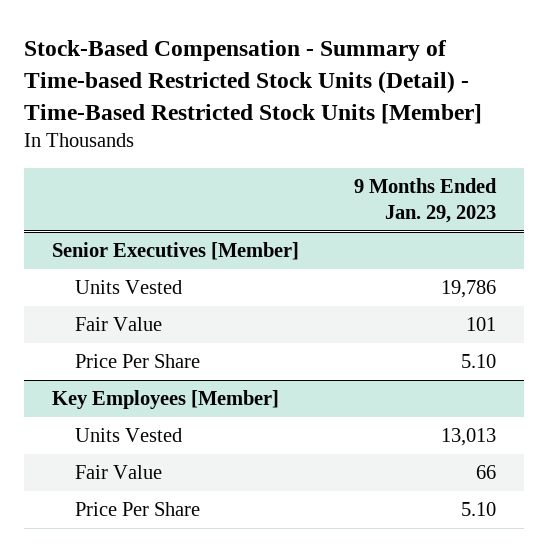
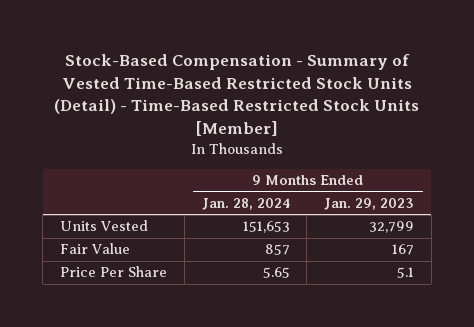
[23,39,482,124] Stock-Based Compensation - Summary of Time-based Restricted Stock Units (Detail) - Time-Based Restricted Stock Units [Member] -> [54,53,420,137] Stock-Based Compensation - Summary of Vested Time-Based Restricted Stock Units (Detail) - Time-Based Restricted Stock Units [Member]
none -> [201,197,290,210] Jan. 28, 2024
[51,242,299,261] Senior Executives [Member] -> none
[51,390,279,410] Key Employees [Member] -> none
[74,428,182,443] Units Vested -> none
[74,465,162,480] Fair Value -> none
[74,502,200,517] Price Per Share -> none
[441,280,497,299] 19,786 -> [369,221,415,234] 32,799
[466,317,497,332] 101 -> [392,244,415,256] 167
[461,354,497,369] 5.10 -> [397,267,415,279] 5.1

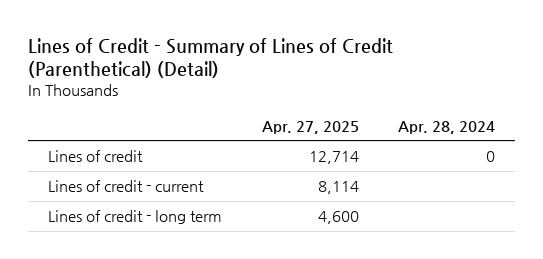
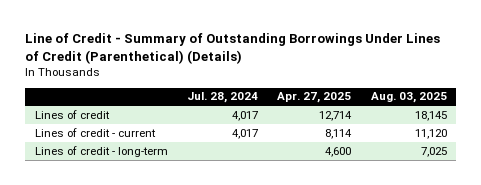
[28,37,394,79] Lines of Credit - Summary of Lines of Credit (Parenthetical) (Detail) -> [24,32,440,64] Line of Credit - Summary of Outstanding Borrowings Under Lines of Credit (Parenthetical) (Details)
[398,120,496,134] Apr. 28, 2024 -> none
none -> [186,92,258,104] Jul. 28, 2024
none -> [370,92,447,104] Aug. 03, 2025
[47,210,222,225] Lines of credit - long term -> [34,145,168,157] Lines of credit - long-term

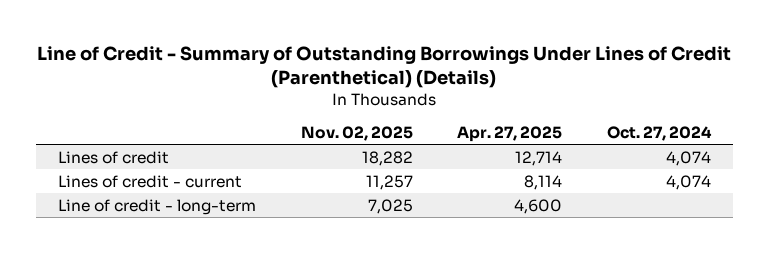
[186,92,258,104] Jul. 28, 2024 -> none
[370,92,447,104] Aug. 03, 2025 -> none
none -> [300,126,413,142] Nov. 02, 2025
none -> [606,126,712,142] Oct. 27, 2024
[34,145,168,157] Lines of credit - long-term -> [58,198,257,215] Line of credit - long-term

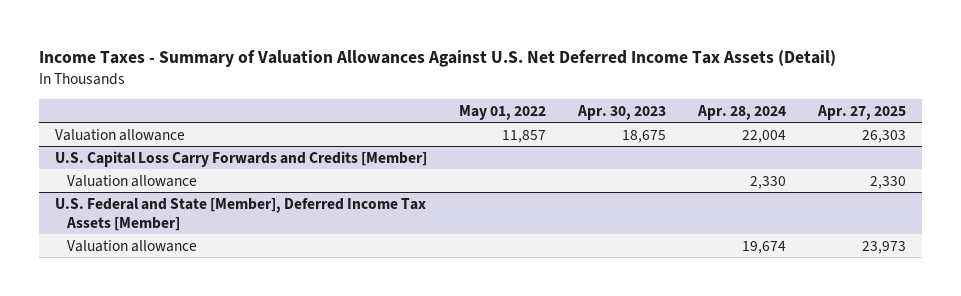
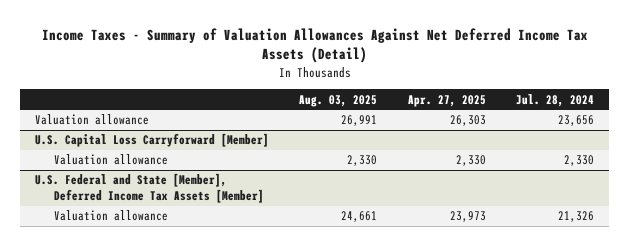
[38,49,836,67] Income Taxes - Summary of Valuation Allowances Against U.S. Net Deferred Income Tax Assets (Detail) -> [41,27,588,64] Income Taxes - Summary of Valuation Allowances Against Net Deferred Income Tax Assets (Detail)
[459,104,547,120] May 01, 2022 -> none
[577,104,667,120] Apr. 30, 2023 -> none
[697,104,787,120] Apr. 28, 2024 -> none
none -> [299,94,378,107] Aug. 03, 2025
none -> [516,93,595,107] Jul. 28, 2024
[55,150,428,167] U.S. Capital Loss Carry Forwards and Credits [Member] -> [35,133,270,148] U.S. Capital Loss Carryforward [Member]

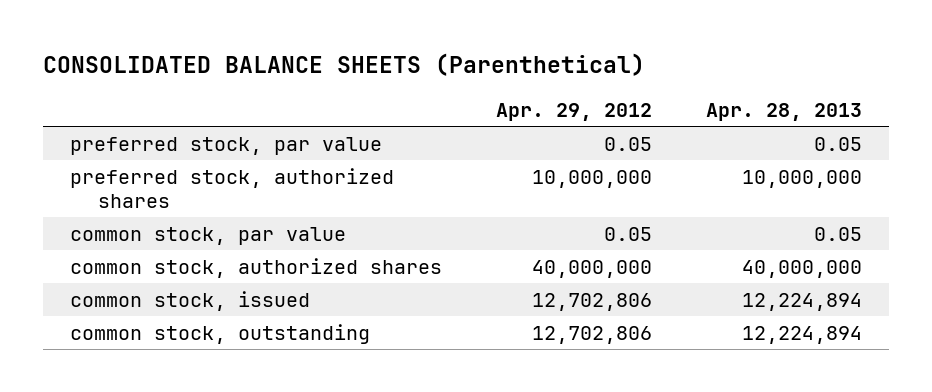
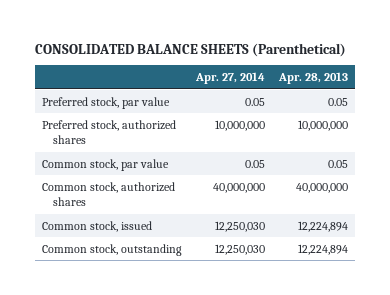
[495,102,652,121] Apr. 29, 2012 -> none
none -> [195,72,266,85] Apr. 27, 2014
[69,136,382,155] preferred stock, par value -> [42,96,171,109] Preferred stock, par value
[69,167,394,208] preferred stock, authorized shares -> [42,119,177,144] Preferred stock, authorized shares
[69,226,346,245] common stock, par value -> [42,158,170,171] Common stock, par value
[69,257,442,278] common stock, authorized shares -> [42,181,176,206] Common stock, authorized shares
[69,290,310,311] common stock, issued -> [42,220,153,232] Common stock, issued
[69,323,370,344] common stock, outstanding -> [42,243,183,256] Common stock, outstanding

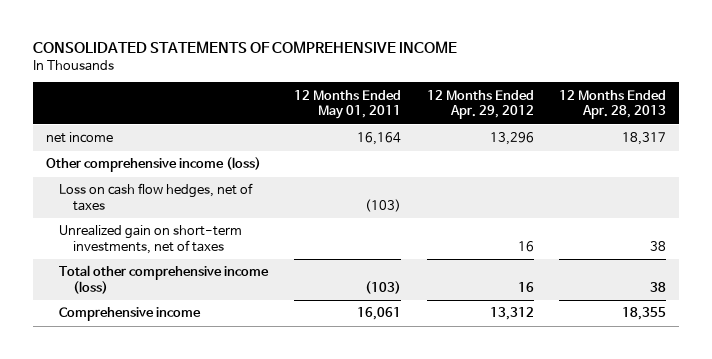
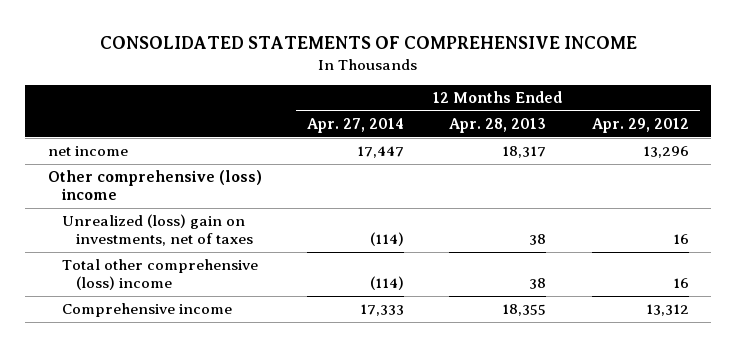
[293,89,401,120] 12 Months Ended May 01, 2011 -> none
none -> [307,117,405,133] Apr. 27, 2014
[59,183,254,212] Loss on cash flow hedges, net of taxes -> none
[45,157,261,173] Other comprehensive income (loss) -> [47,170,262,201] Other comprehensive (loss) income
[59,225,243,255] Unrealized gain on short-term investments, net of taxes -> [62,214,254,247] Unrealized (loss) gain on investments, net of taxes
[59,265,270,295] Total other comprehensive income (loss) -> [62,259,259,291] Total other comprehensive (loss) income

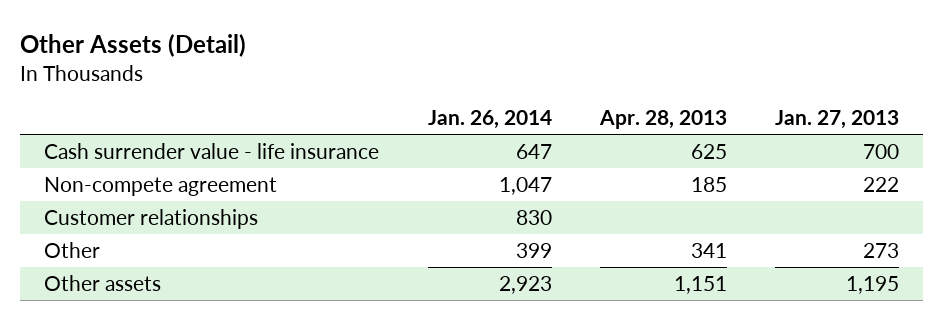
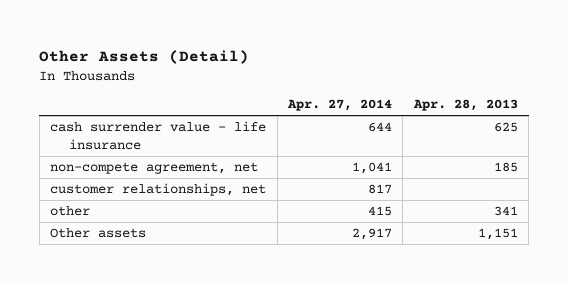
[427,110,552,130] Jan. 26, 2014 -> none
[775,110,900,130] Jan. 27, 2013 -> none
none -> [287,99,393,112] Apr. 27, 2014
[44,142,380,159] Cash surrender value - life insurance -> [50,121,267,150] cash surrender value - life insurance
[44,176,278,196] Non-compete agreement -> [50,162,259,175] non-compete agreement, net
[44,208,259,229] Customer relationships -> [50,183,267,197] customer relationships, net
[44,241,101,258] Other -> [50,206,91,217] other

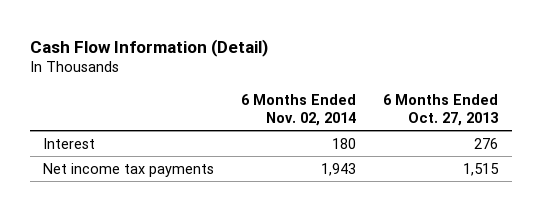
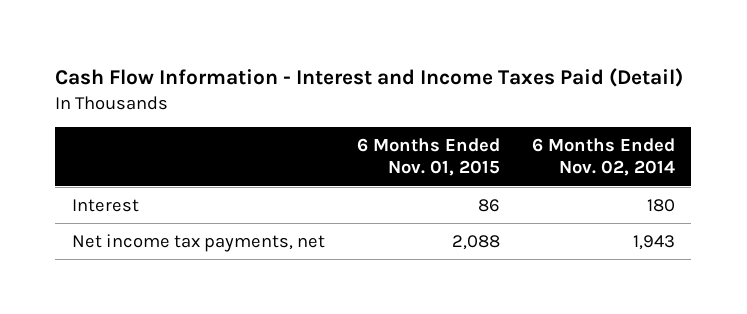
[29,38,268,57] Cash Flow Information (Detail) -> [55,67,684,87] Cash Flow Information - Interest and Income Taxes Paid (Detail)
[383,93,499,126] 6 Months Ended Oct. 27, 2013 -> none
none -> [356,138,500,177] 6 Months Ended Nov. 01, 2015
[43,162,215,177] Net income tax payments -> [71,233,325,252] Net income tax payments, net

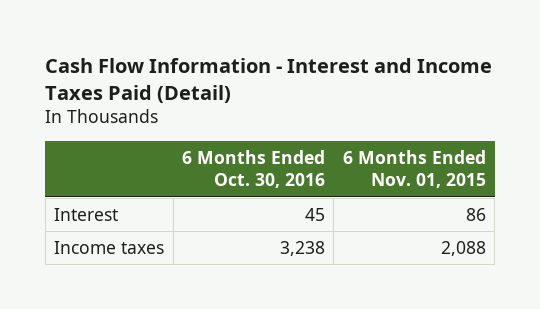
[532,138,676,177] 6 Months Ended Nov. 02, 2014 -> none
none -> [181,150,325,189] 6 Months Ended Oct. 30, 2016
[71,233,325,252] Net income tax payments, net -> [54,241,165,255] Income taxes

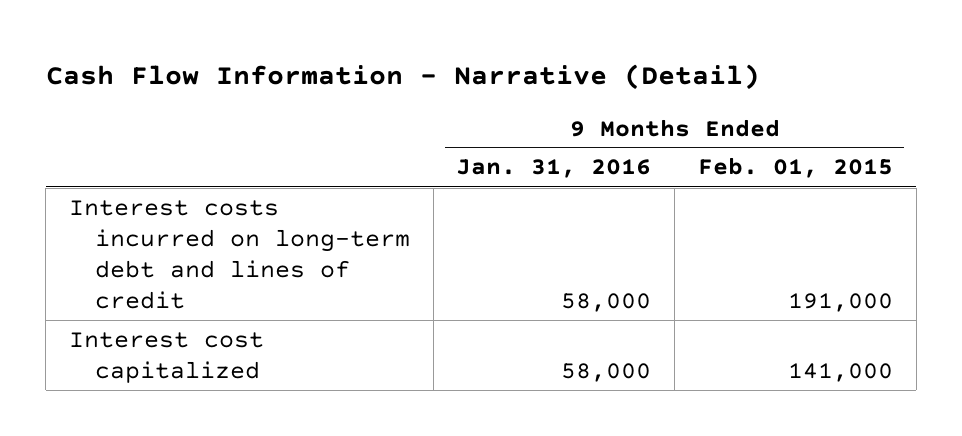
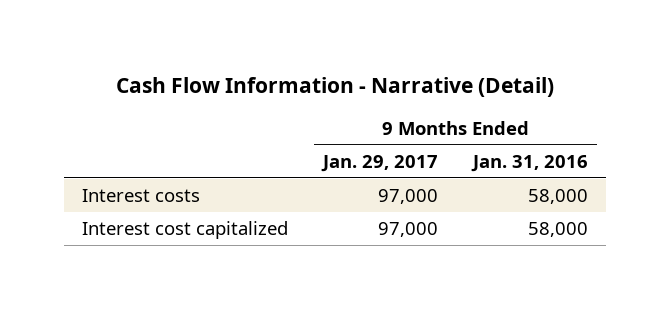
[697,157,893,179] Feb. 01, 2015 -> none
none -> [321,154,439,172] Jan. 29, 2017
[68,199,410,310] Interest costs incurred on long-term debt and lines of credit -> [81,189,200,203] Interest costs

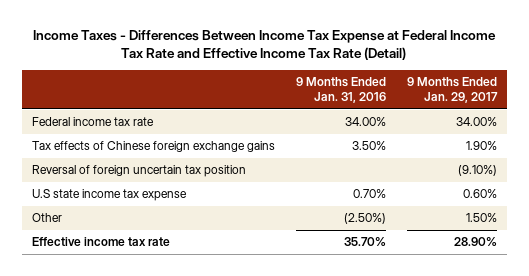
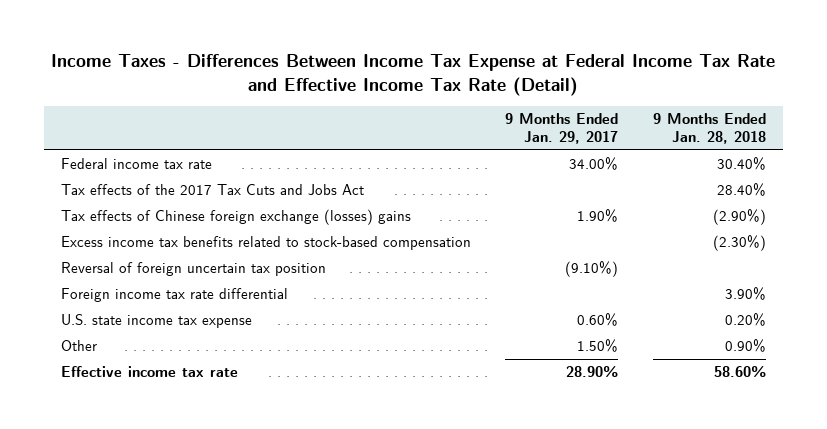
[295,77,386,104] 9 Months Ended Jan. 31, 2016 -> none
none -> [652,112,766,145] 9 Months Ended Jan. 28, 2018
none -> [60,184,364,196] Tax effects of the 2017 Tax Cuts and Jobs Act
[32,141,276,153] Tax effects of Chinese foreign exchange gains -> [60,209,411,226] Tax effects of Chinese foreign exchange (losses) gains
none -> [60,236,471,251] Excess income tax benefits related to stock-based compensation
none -> [60,288,288,303] Foreign income tax rate differential
[32,189,188,202] U.S state income tax expense -> [60,314,252,329] U.S. state income tax expense

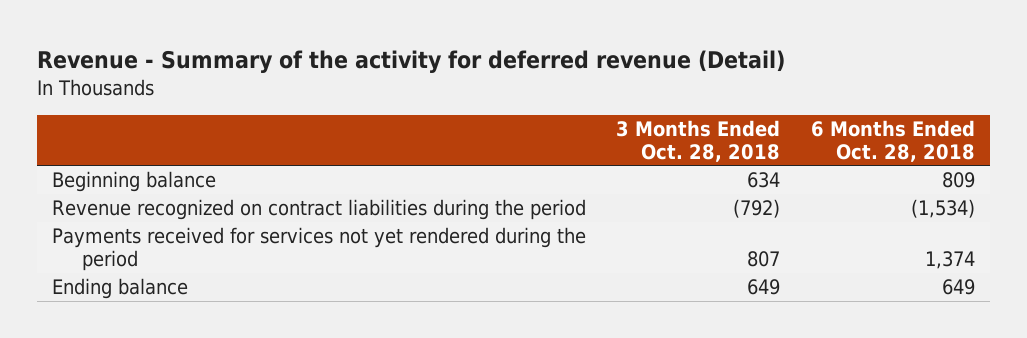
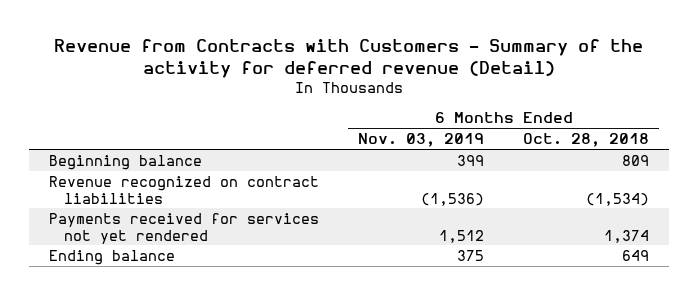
[37,50,786,74] Revenue - Summary of the activity for deferred revenue (Detail) -> [54,38,644,78] Revenue from Contracts with Customers - Summary of the activity for deferred revenue (Detail)
[616,119,781,162] 3 Months Ended Oct. 28, 2018 -> none
none -> [358,133,485,148] Nov. 03, 2019
[52,199,587,221] Revenue recognized on contract liabilities during the period -> [48,175,319,204] Revenue recognized on contract liabilities
[52,227,587,272] Payments received for services not yet rendered during the period -> [48,212,319,244] Payments received for services not yet rendered

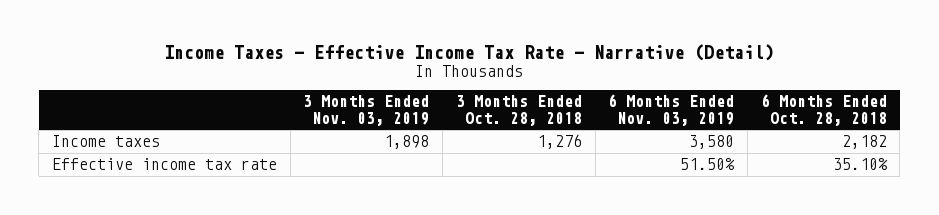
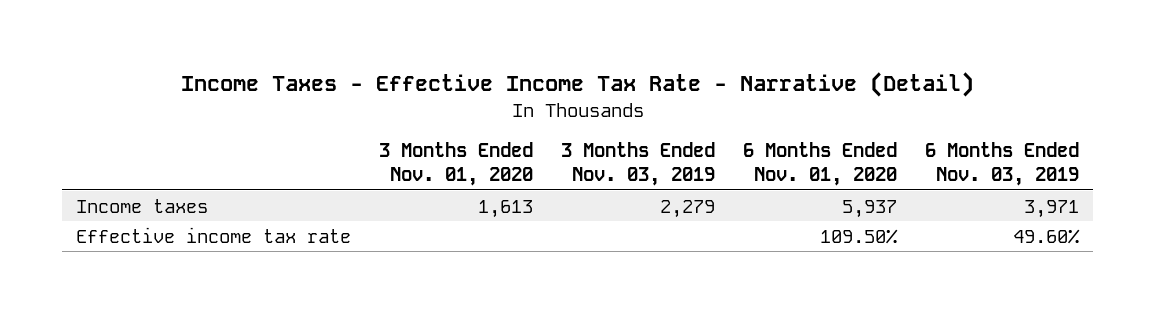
[455,95,582,127] 3 Months Ended Oct. 28, 2018 -> none
[760,94,887,127] 6 Months Ended Oct. 28, 2018 -> none
none -> [379,142,534,187] 3 Months Ended Nov. 01, 2020
none -> [743,142,898,187] 6 Months Ended Nov. 01, 2020
[384,135,430,150] 1,898 -> [660,199,716,218] 2,279
[689,135,735,150] 3,580 -> [1024,199,1080,218] 3,971
[680,158,736,171] 51.50% -> [1013,228,1081,244] 49.60%

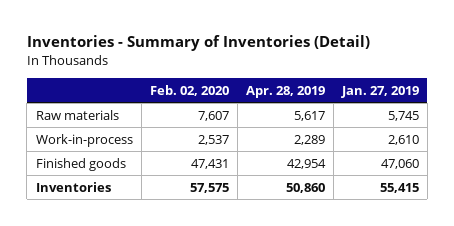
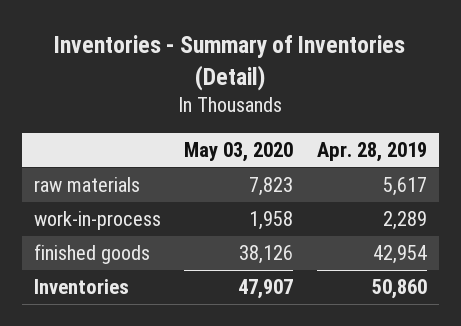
[149,84,229,96] Feb. 02, 2020 -> none
[340,85,419,98] Jan. 27, 2019 -> none
none -> [184,141,294,162] May 03, 2020
[35,109,119,120] Raw materials -> [33,177,140,193] raw materials
[35,133,133,147] Work-in-process -> [33,211,161,231] work-in-process
[35,157,126,171] Finished goods -> [33,244,150,265] finished goods

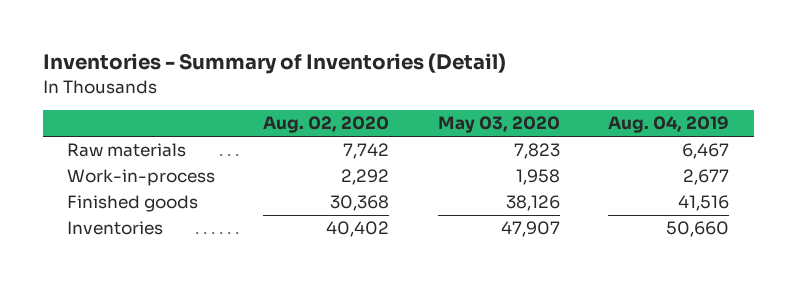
[317,141,428,162] Apr. 28, 2019 -> none
none -> [263,116,390,134] Aug. 02, 2020
none -> [608,116,730,134] Aug. 04, 2019
[33,177,140,193] raw materials -> [66,143,186,158] Raw materials
[33,211,161,231] work-in-process -> [66,169,215,187] Work-in-process
[33,244,150,265] finished goods -> [66,195,198,213] Finished goods

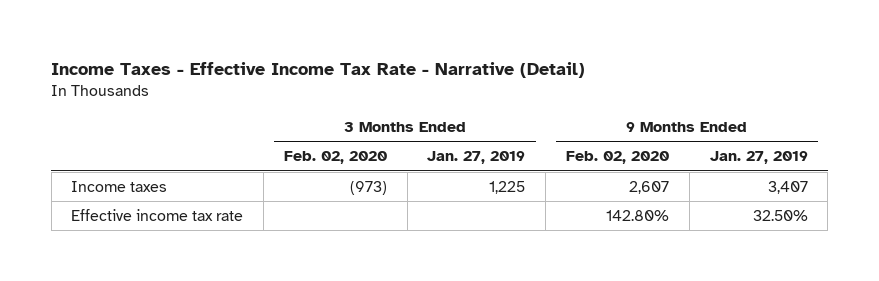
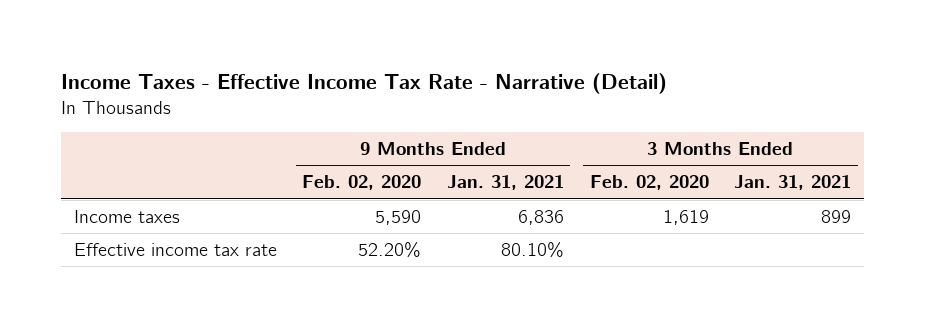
[427,151,526,165] Jan. 27, 2019 -> none
[709,151,808,165] Jan. 27, 2019 -> none
none -> [447,175,565,191] Jan. 31, 2021
none -> [734,175,852,191] Jan. 31, 2021
[349,181,387,196] (973) -> [662,209,709,225] 1,619
[629,181,670,195] 2,607 -> [375,209,422,225] 5,590
[606,210,670,222] 142.80% -> [358,241,422,258] 52.20%

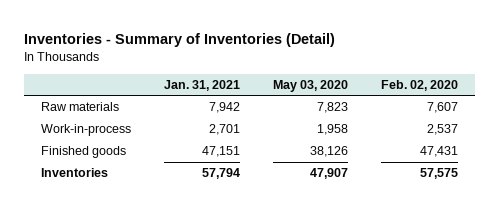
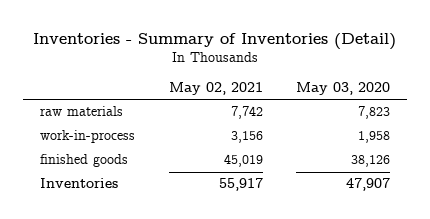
[164,79,241,91] Jan. 31, 2021 -> none
[381,79,459,91] Feb. 02, 2020 -> none
none -> [168,81,263,95] May 02, 2021
[41,102,120,112] Raw materials -> [40,106,124,117] raw materials
[41,124,132,137] Work-in-process -> [40,130,136,144] work-in-process
[41,146,127,159] Finished goods -> [40,154,129,168] finished goods

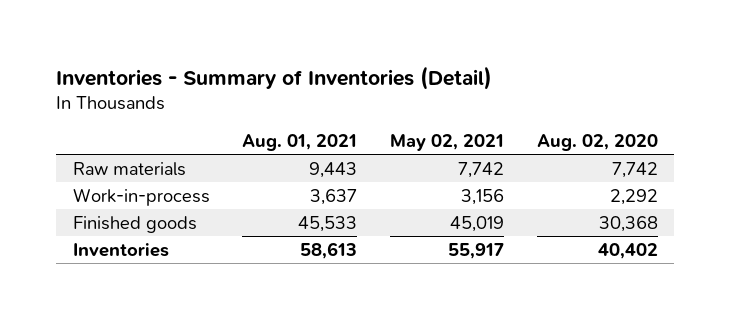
[296,81,391,95] May 03, 2020 -> none
none -> [242,134,358,152] Aug. 01, 2021
none -> [536,134,658,152] Aug. 02, 2020
[40,106,124,117] raw materials -> [72,161,186,176] Raw materials
[40,130,136,144] work-in-process -> [72,187,210,206] Work-in-process
[40,154,129,168] finished goods -> [72,215,197,233] Finished goods

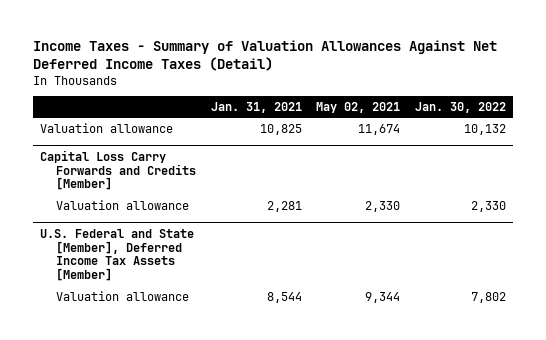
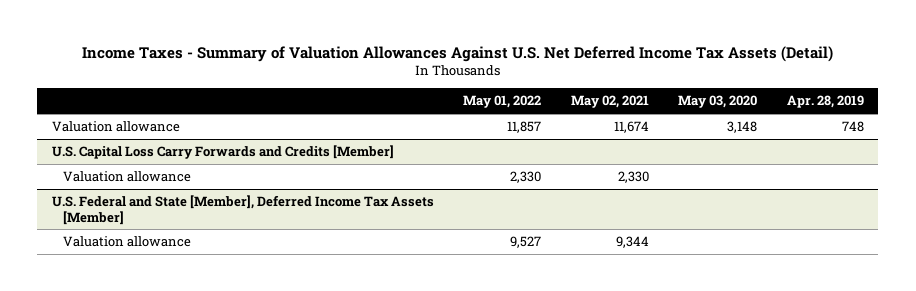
[32,39,497,72] Income Taxes - Summary of Valuation Allowances Against Net Deferred Income Taxes (Detail) -> [81,45,833,62] Income Taxes - Summary of Valuation Allowances Against U.S. Net Deferred Income Tax Assets (Detail)
[210,102,302,114] Jan. 31, 2021 -> none
[414,102,506,114] Jan. 30, 2022 -> none
none -> [463,95,542,109] May 01, 2022
none -> [678,95,758,109] May 03, 2020
none -> [786,95,864,109] Apr. 28, 2019
[40,149,197,191] Capital Loss Carry Forwards and Credits [Member] -> [51,145,394,160] U.S. Capital Loss Carry Forwards and Credits [Member]

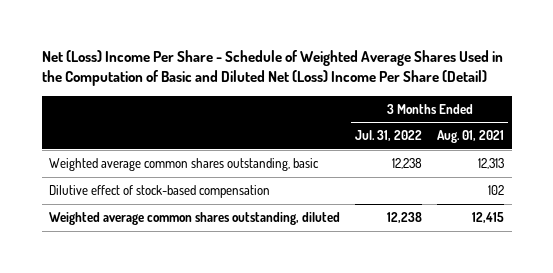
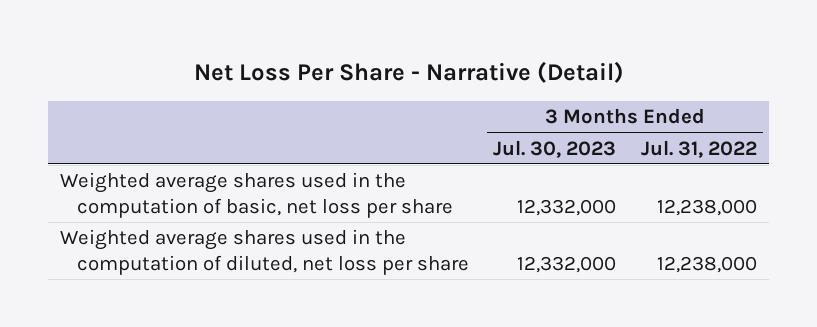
[41,50,503,87] Net (Loss) Income Per Share - Schedule of Weighted Average Shares Used in the Computation of Basic and Diluted Net (Loss) Income Per Share (Detail) -> [193,61,624,84] Net Loss Per Share - Narrative (Detail)
[437,130,505,144] Aug. 01, 2021 -> none
none -> [493,139,617,158] Jul. 30, 2023
[49,185,271,199] Dilutive effect of stock-based compensation -> none
[49,158,320,172] Weighted average common shares outstanding, basic -> [60,172,453,218] Weighted average shares used in the computation of basic, net loss per share
[392,158,423,170] 12,238 -> [656,198,757,216] 12,238,000
[49,212,341,226] Weighted average common shares outstanding, diluted -> [60,229,469,275] Weighted average shares used in the computation of diluted, net loss per share
[387,212,423,224] 12,238 -> [656,255,757,273] 12,238,000

